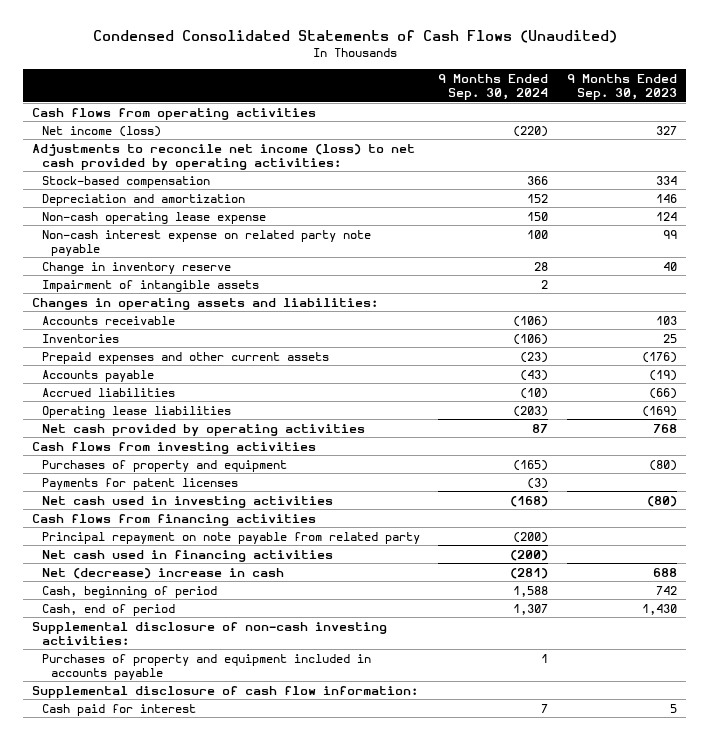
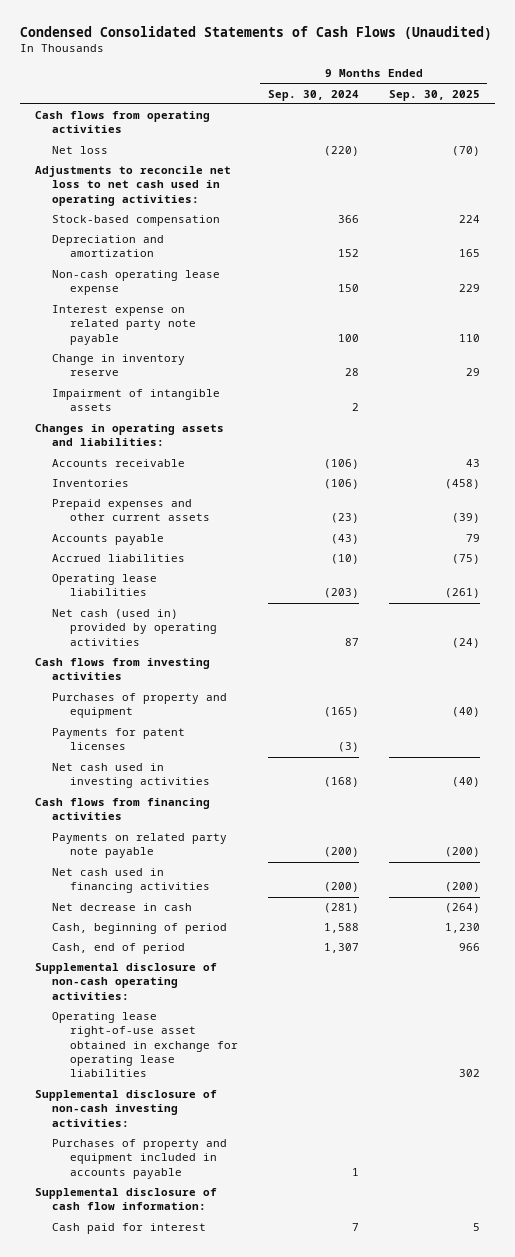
[566,73,677,100] 9 Months Ended Sep. 30, 2023 -> none
none -> [388,89,480,101] Sep. 30, 2025
[41,125,161,137] Net income (loss) -> [52,146,109,155] Net loss
[32,143,416,170] Adjustments to reconcile net income (loss) to net cash provided by operating activities: -> [34,166,231,206] Adjustments to reconcile net loss to net cash used in operating activities:
[41,229,371,256] Non-cash interest expense on related party note payable -> [52,305,196,345] Interest expense on related party note payable
[41,423,365,436] Net cash provided by operating activities -> [52,609,217,646] Net cash (used in) provided by operating activities
[41,531,420,544] Principal repayment on note payable from related party -> [52,833,228,859] Payments on related party note payable
[41,567,284,579] Net (decrease) increase in cash -> [52,903,193,912] Net decrease in cash
none -> [34,963,217,1000] Supplemental disclosure of non-cash operating activities:
none -> [52,1012,238,1078] Operating lease right-of-use asset obtained in exchange for operating lease liabilities

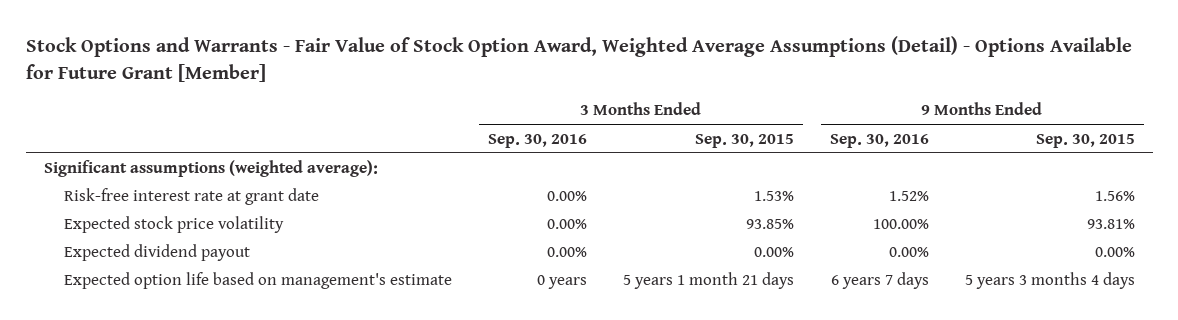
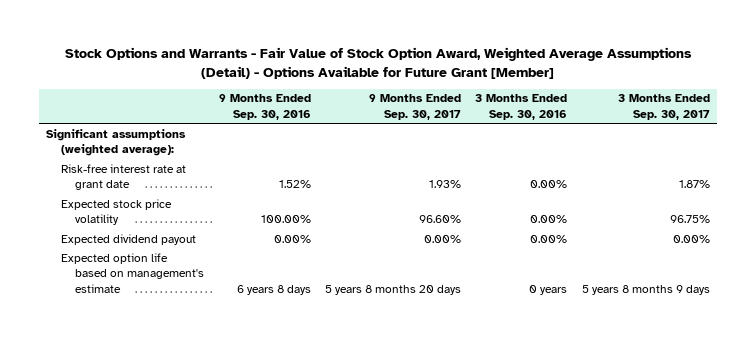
[694,133,794,148] Sep. 30, 2015 -> none
[1035,133,1135,148] Sep. 30, 2015 -> none
none -> [369,94,462,120] 9 Months Ended Sep. 30, 2017
none -> [617,94,710,120] 3 Months Ended Sep. 30, 2017
[830,272,929,290] 6 years 7 days -> [236,284,311,295] 6 years 8 days

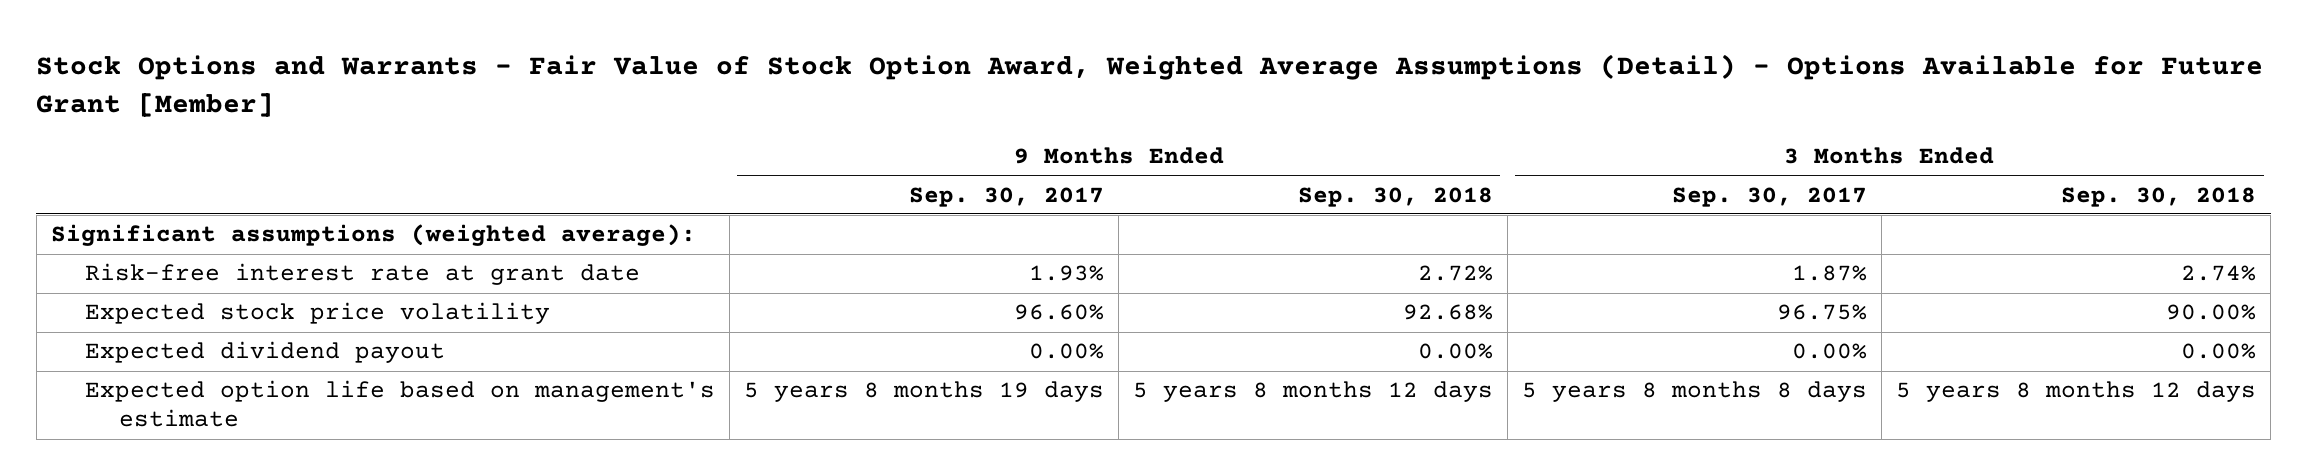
[218,94,311,120] 9 Months Ended Sep. 30, 2016 -> none
[475,94,568,120] 3 Months Ended Sep. 30, 2016 -> none
none -> [1298,186,1494,207] Sep. 30, 2018
none -> [2061,186,2257,207] Sep. 30, 2018
[325,284,462,295] 5 years 8 months 20 days -> [744,381,1105,403] 5 years 8 months 19 days
[581,284,710,295] 5 years 8 months 9 days -> [1522,381,1868,403] 5 years 8 months 8 days

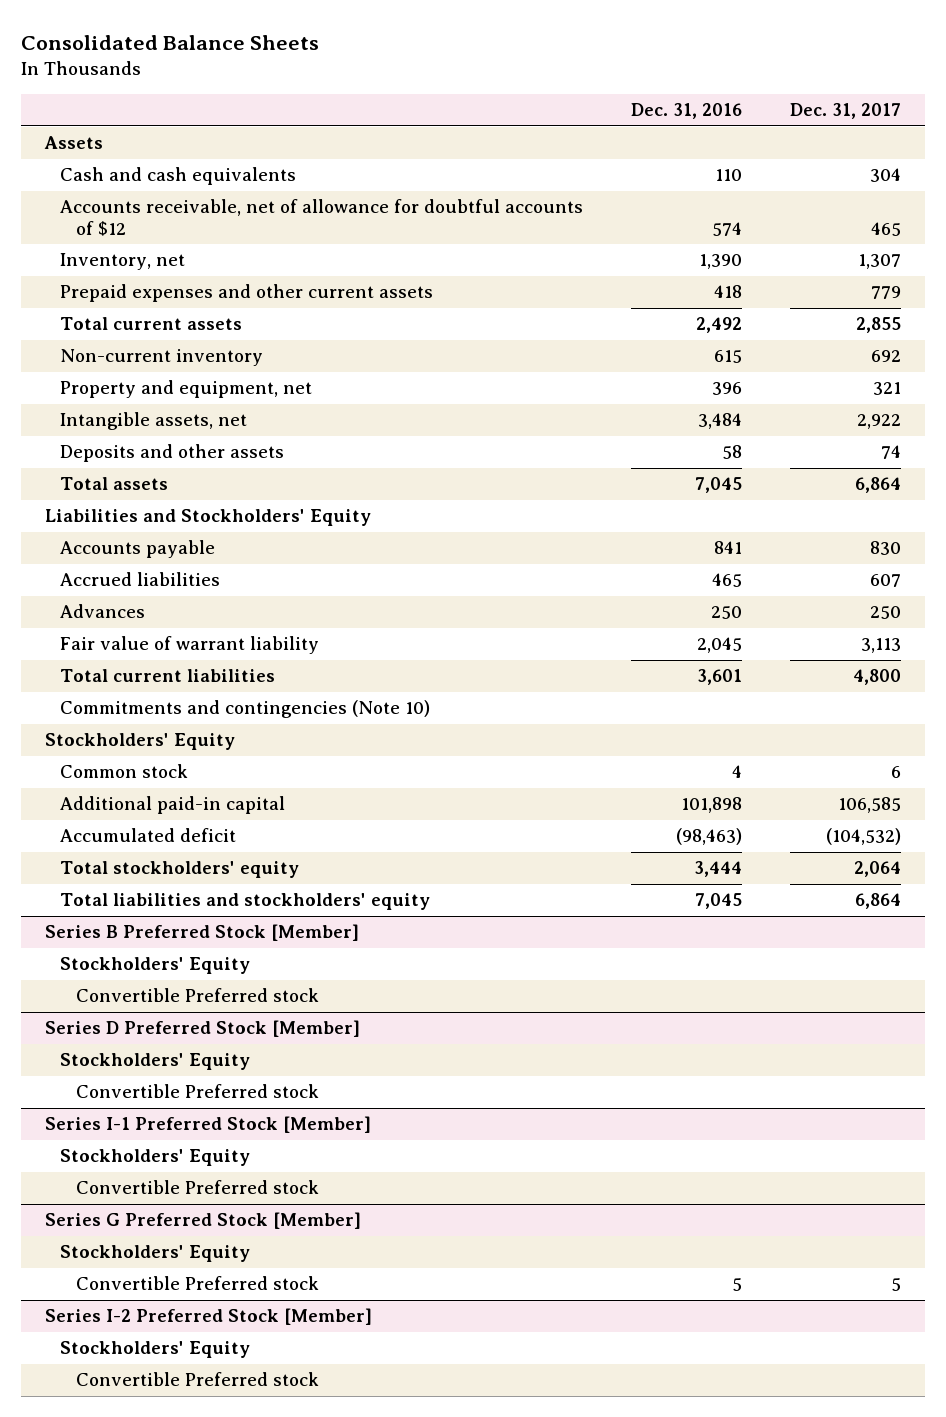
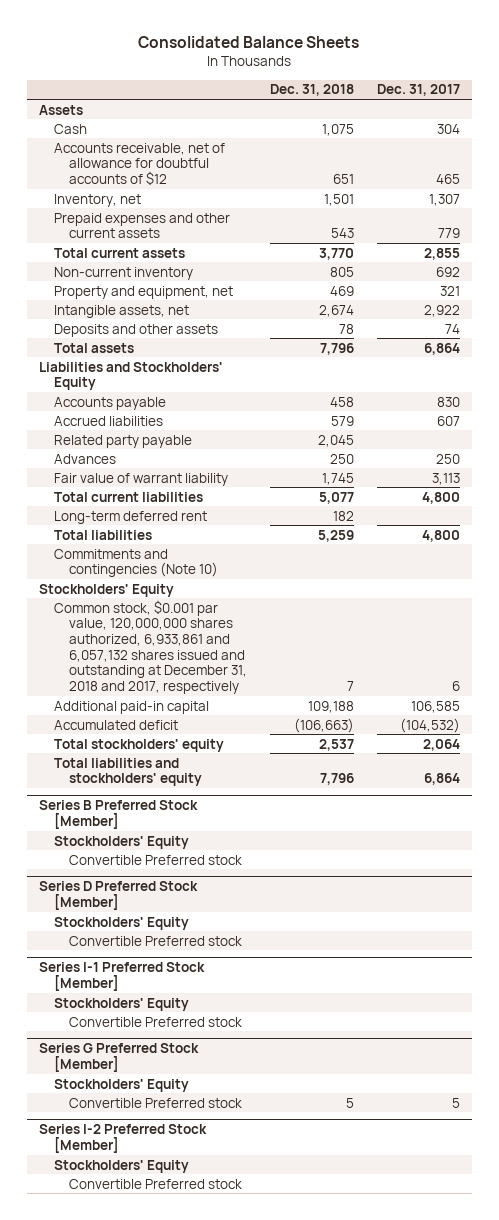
[631,103,743,120] Dec. 31, 2016 -> none
none -> [270,84,355,97] Dec. 31, 2018
[60,167,297,186] Cash and cash equivalents -> none
none -> [53,123,87,134] Cash
none -> [53,434,192,448] Related party payable
none -> [53,510,207,524] Long-term deferred rent
none -> [53,529,152,540] Total liabilities
[60,764,189,779] Common stock -> [53,599,248,694] Common stock, $0.001 par value, 120,000,000 shares authorized, 6,933,861 and 6,057,132 shares issued and outstanding at December 31, 2018 and 2017, respectively

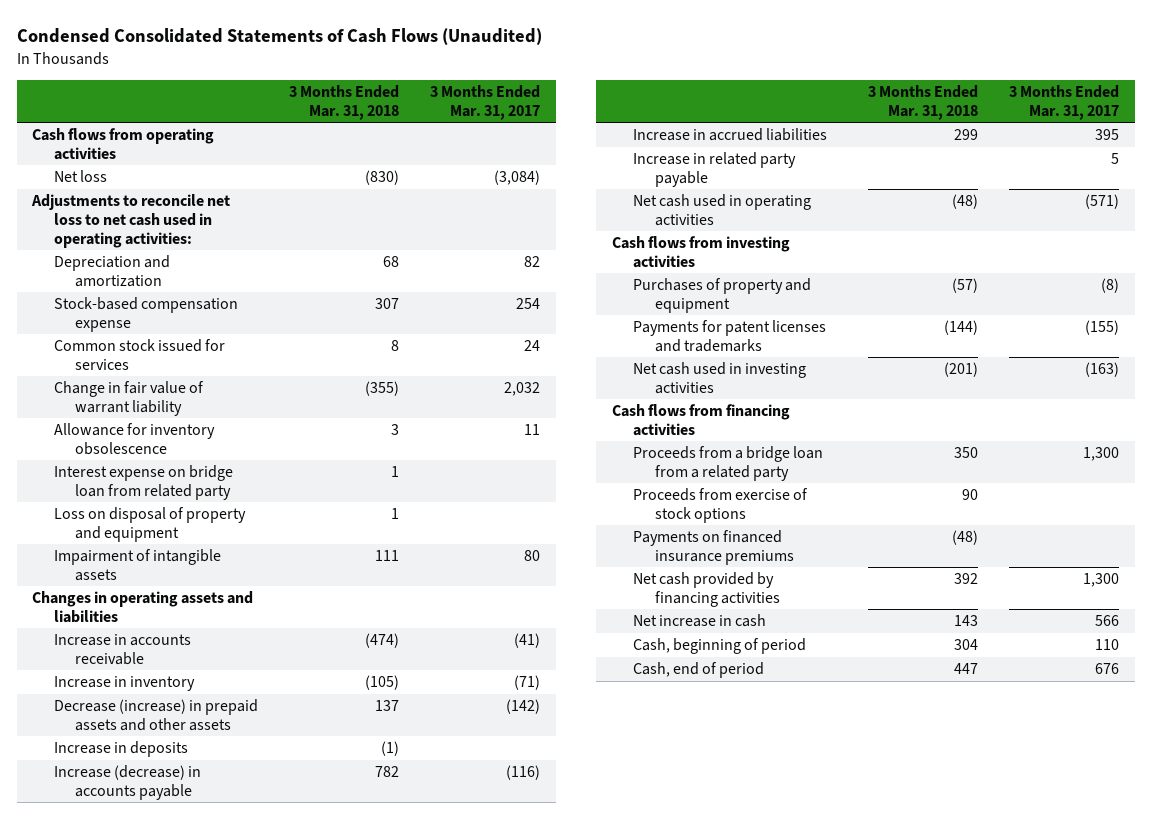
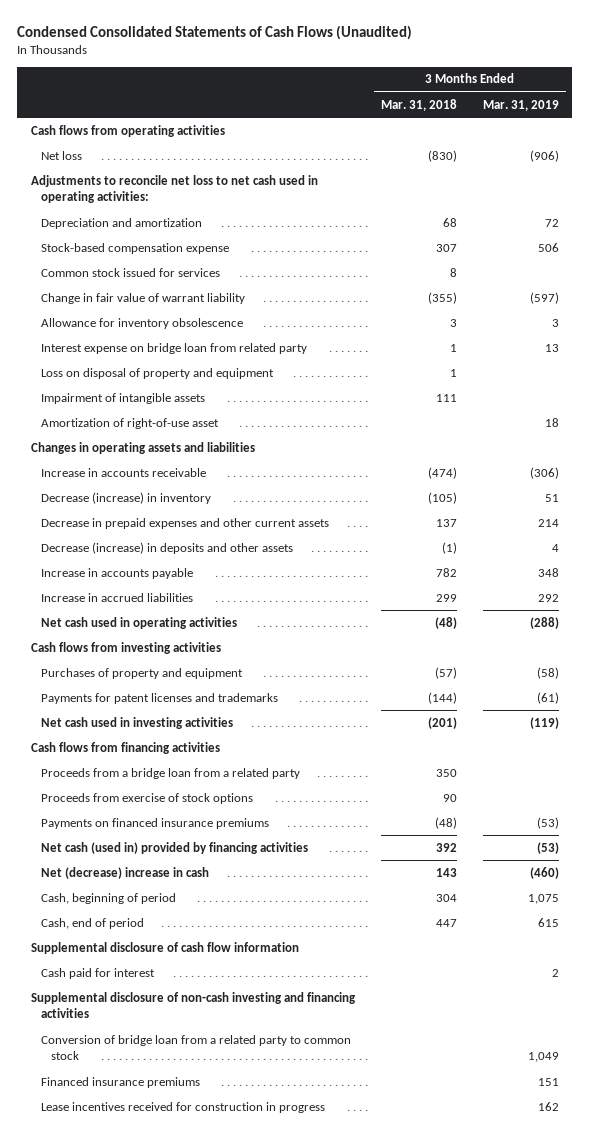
[430,85,541,120] 3 Months Ended Mar. 31, 2017 -> none
none -> [483,99,560,111] Mar. 31, 2019
none -> [41,417,220,429] Amortization of right-of-use asset
[53,741,188,758] Increase in deposits -> none
[53,676,195,692] Increase in inventory -> [41,491,212,504] Decrease (increase) in inventory
[53,699,258,731] Decrease (increase) in prepaid assets and other assets -> [41,517,330,529] Decrease in prepaid expenses and other current assets
none -> [41,541,294,554] Decrease (increase) in deposits and other assets
[53,765,201,800] Increase (decrease) in accounts payable -> [41,567,194,579] Increase in accounts payable
[633,152,797,187] Increase in related party payable -> none
[633,572,780,607] Net cash provided by financing activities -> [41,841,309,854] Net cash (used in) provided by financing activities
[633,614,767,628] Net increase in cash -> [41,866,210,879] Net (decrease) increase in cash
none -> [30,941,299,954] Supplemental disclosure of cash flow information
none -> [41,967,156,979] Cash paid for interest
none -> [30,991,356,1018] Supplemental disclosure of non-cash investing and financing activities
none -> [41,1034,352,1060] Conversion of bridge loan from a related party to common stock
none -> [41,1076,201,1088] Financed insurance premiums
none -> [41,1101,326,1113] Lease incentives received for construction in progress

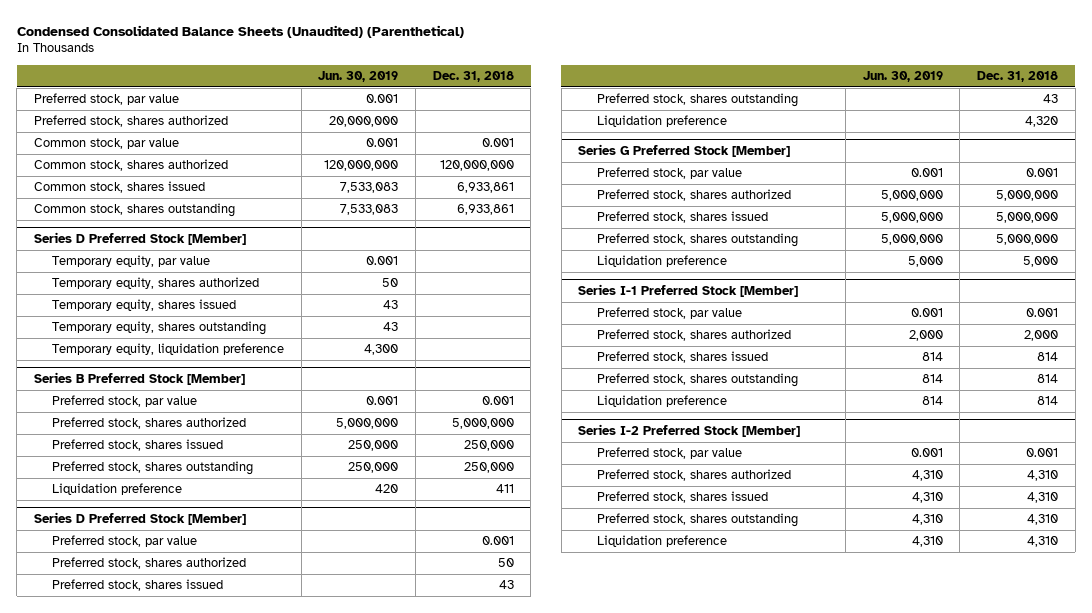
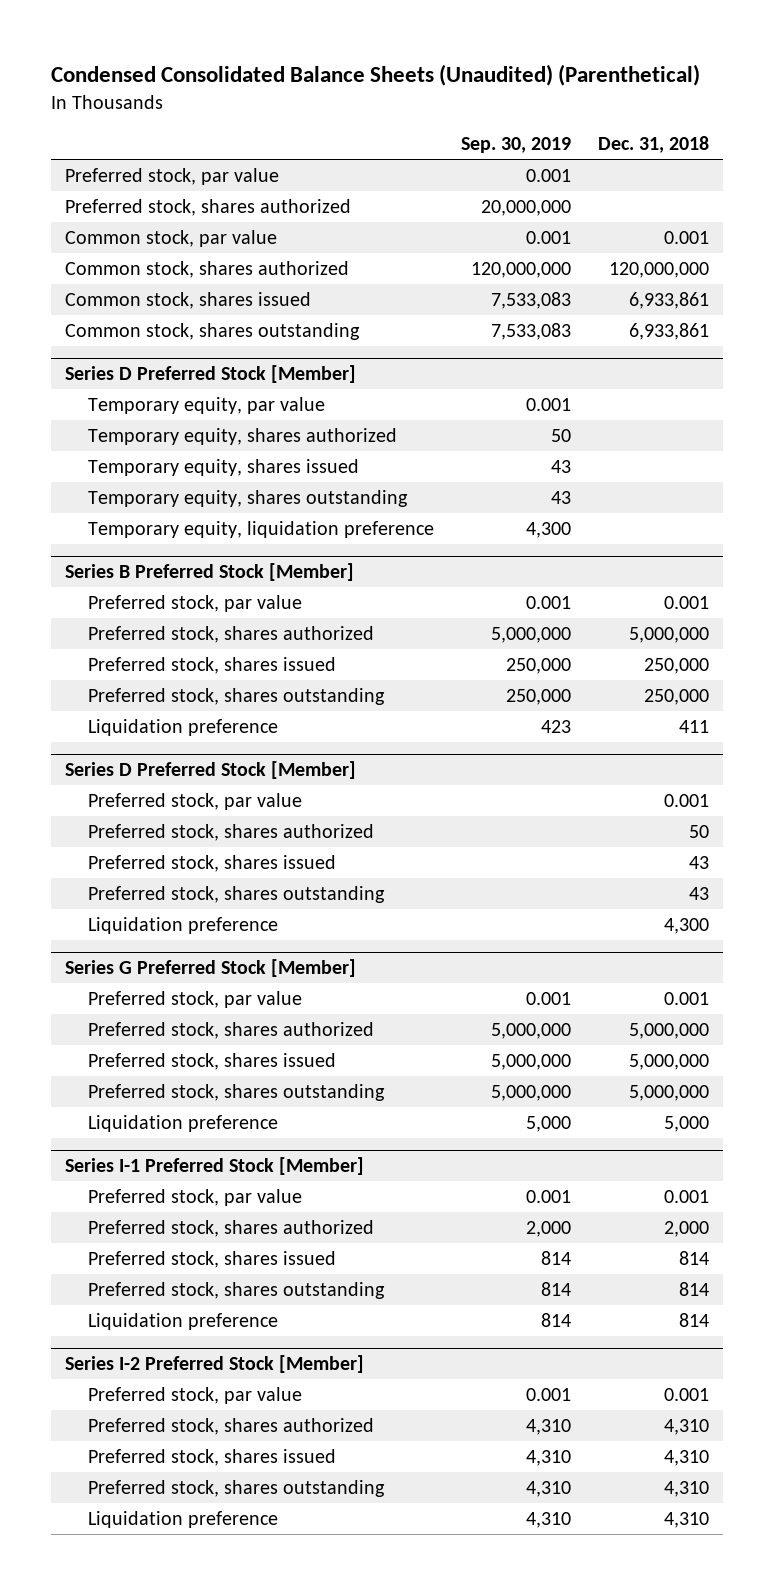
[318,70,399,82] Jun. 30, 2019 -> none
none -> [461,137,572,154] Sep. 30, 2019
[1025,116,1059,128] 4,320 -> [664,917,710,934] 4,300

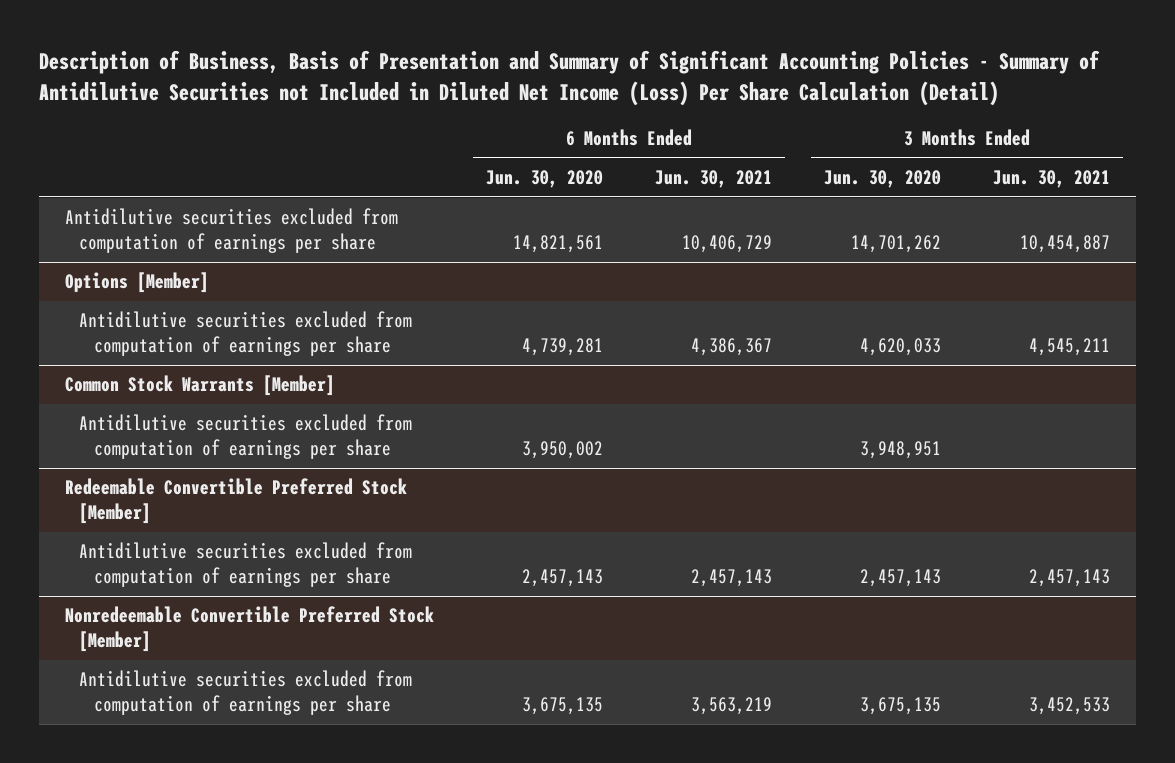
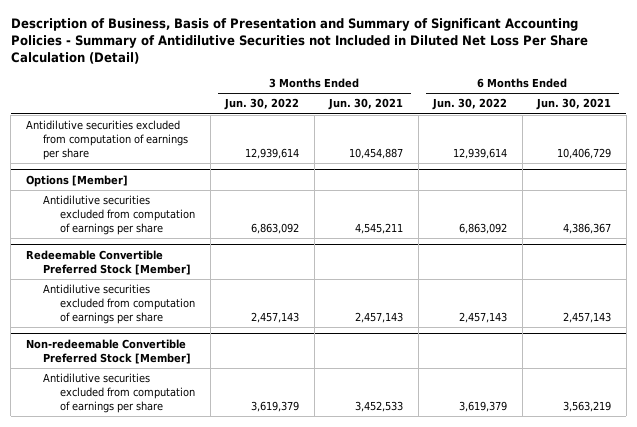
[38,50,1100,106] Description of Business, Basis of Presentation and Summary of Significant Accounting Policies - Summary of Antidilutive Securities not Included in Diluted Net Income (Loss) Per Share Calculation (Detail) -> [10,17,588,64] Description of Business, Basis of Presentation and Summary of Significant Accounting Policies - Summary of Antidilutive Securities not Included in Diluted Net Loss Per Share Calculation (Detail)
[485,170,603,189] Jun. 30, 2020 -> none
[823,170,941,189] Jun. 30, 2020 -> none
none -> [224,98,300,111] Jun. 30, 2022
none -> [432,98,508,111] Jun. 30, 2022
[64,375,335,397] Common Stock Warrants [Member] -> none
[79,414,413,460] Antidilutive securities excluded from computation of earnings per share -> none
[64,606,434,653] Nonredeemable Convertible Preferred Stock [Member] -> [25,339,191,364] Non-redeemable Convertible Preferred Stock [Member]

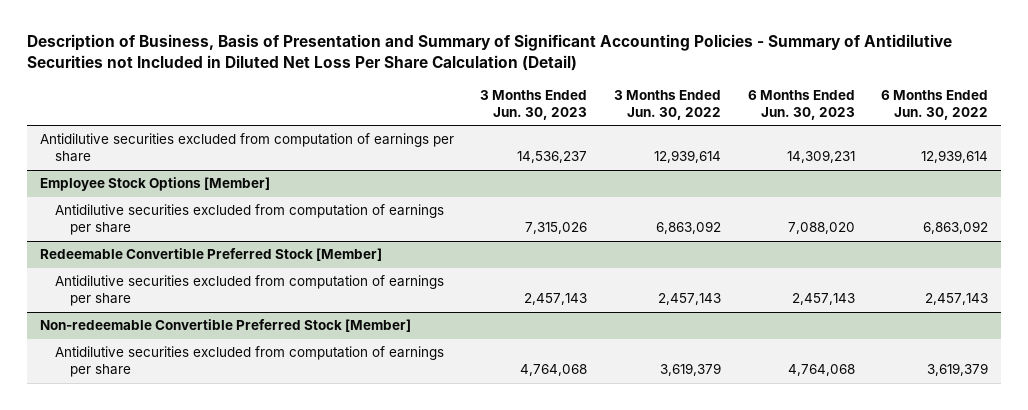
[328,98,404,111] Jun. 30, 2021 -> none
[536,98,612,111] Jun. 30, 2021 -> none
none -> [480,89,588,120] 3 Months Ended Jun. 30, 2023
none -> [747,89,855,120] 6 Months Ended Jun. 30, 2023
[25,175,128,188] Options [Member] -> [39,177,270,192] Employee Stock Options [Member]

